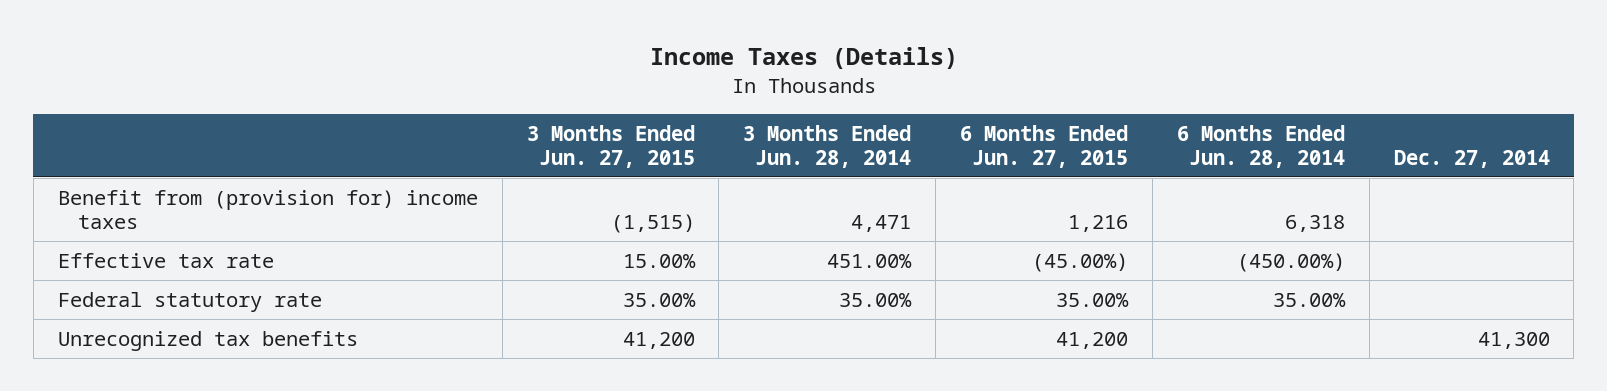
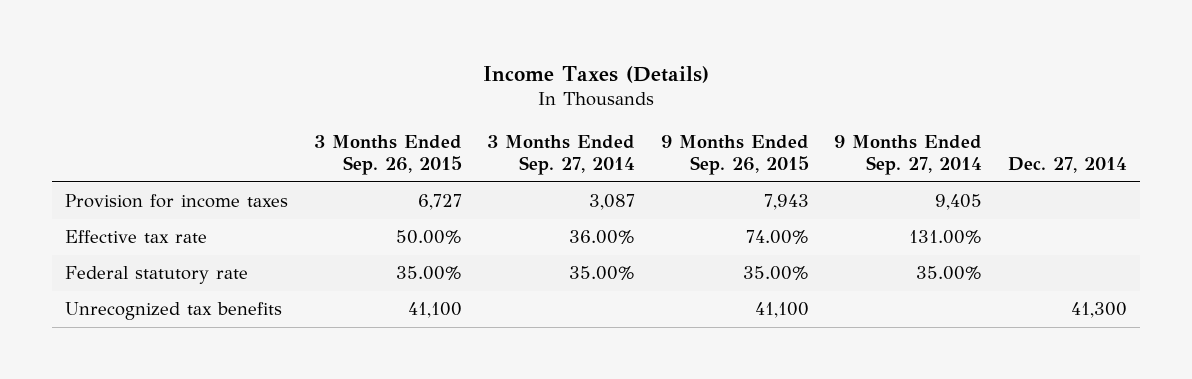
[526,124,695,168] 3 Months Ended Jun. 27, 2015 -> none
[743,124,912,168] 3 Months Ended Jun. 28, 2014 -> none
[960,124,1129,168] 6 Months Ended Jun. 27, 2015 -> none
[1176,124,1345,168] 6 Months Ended Jun. 28, 2014 -> none
none -> [313,134,462,175] 3 Months Ended Sep. 26, 2015
none -> [487,134,636,175] 3 Months Ended Sep. 27, 2014
none -> [660,134,809,175] 9 Months Ended Sep. 26, 2015
none -> [834,134,983,175] 9 Months Ended Sep. 27, 2014
[57,189,478,229] Benefit from (provision for) income taxes -> [65,194,289,209] Provision for income taxes

